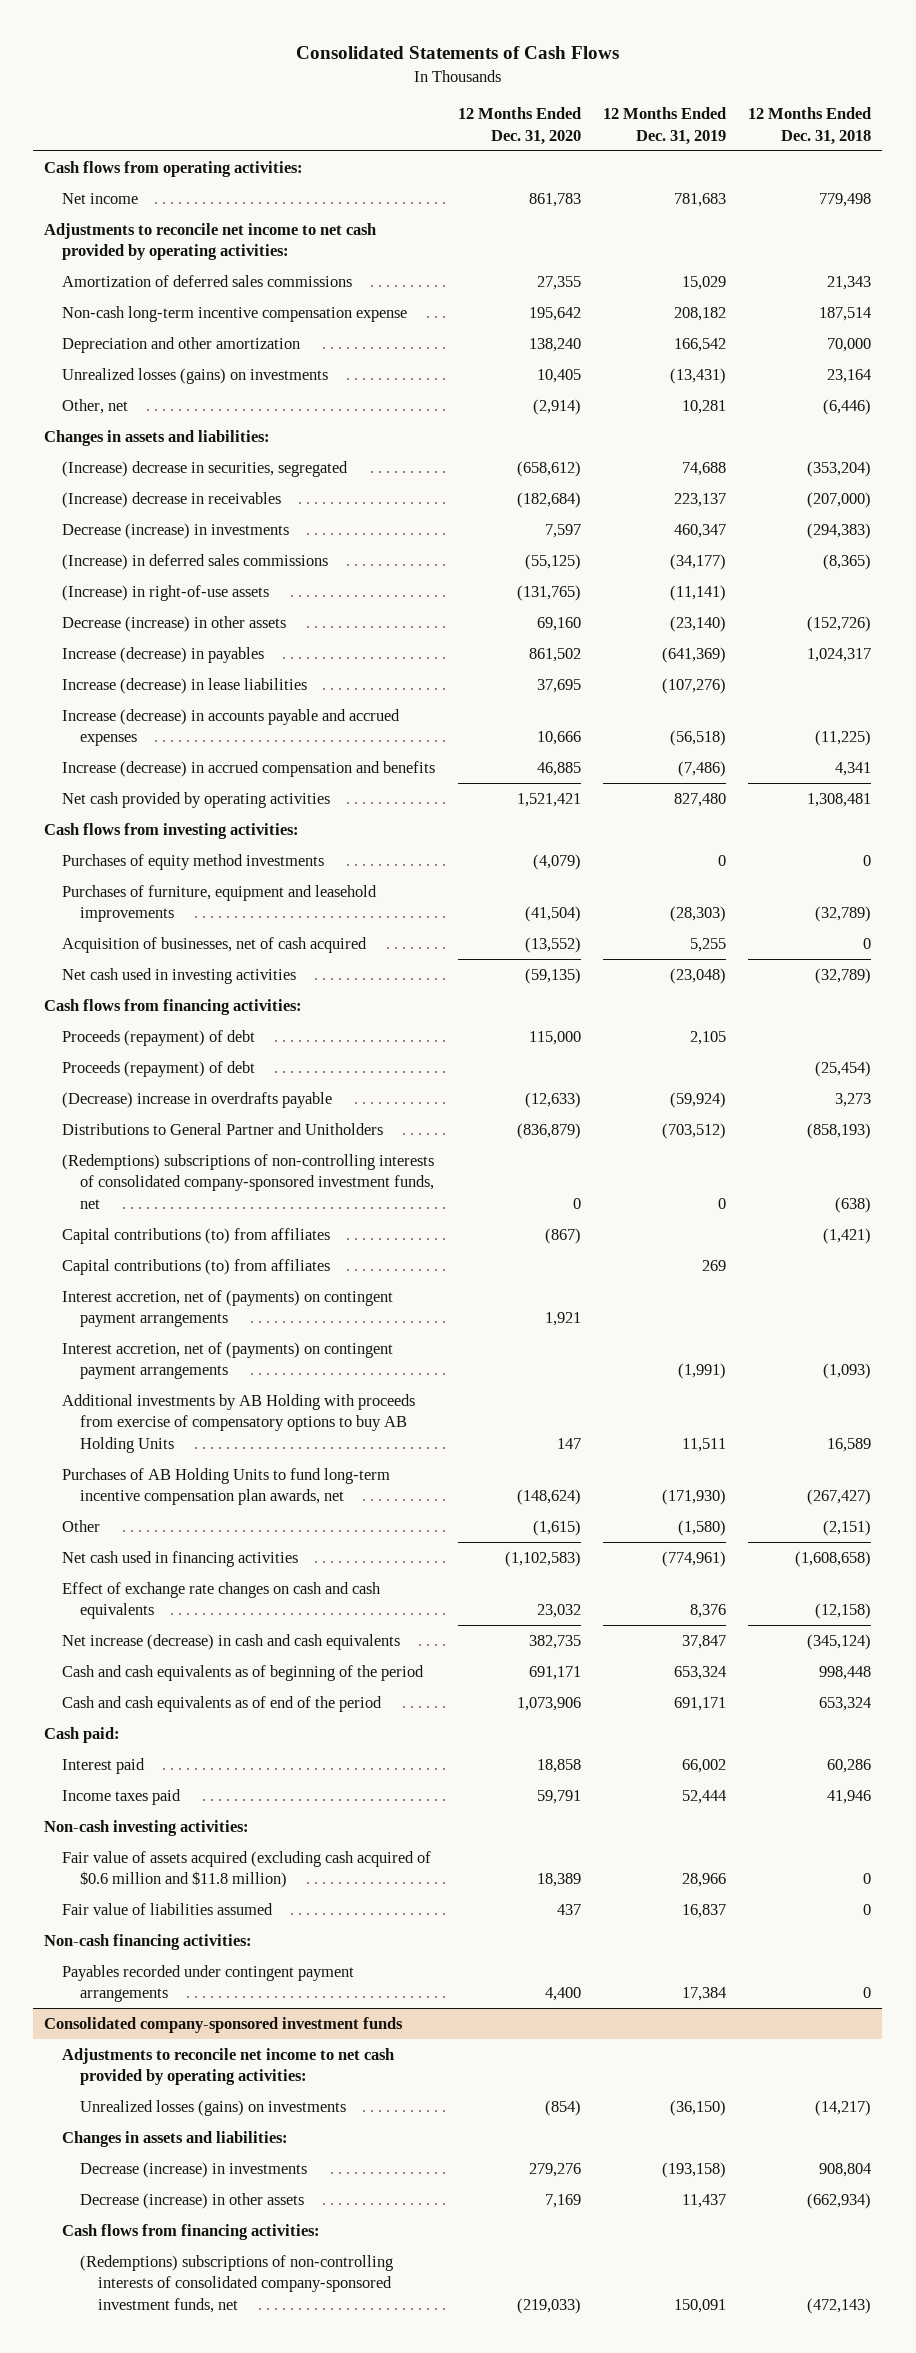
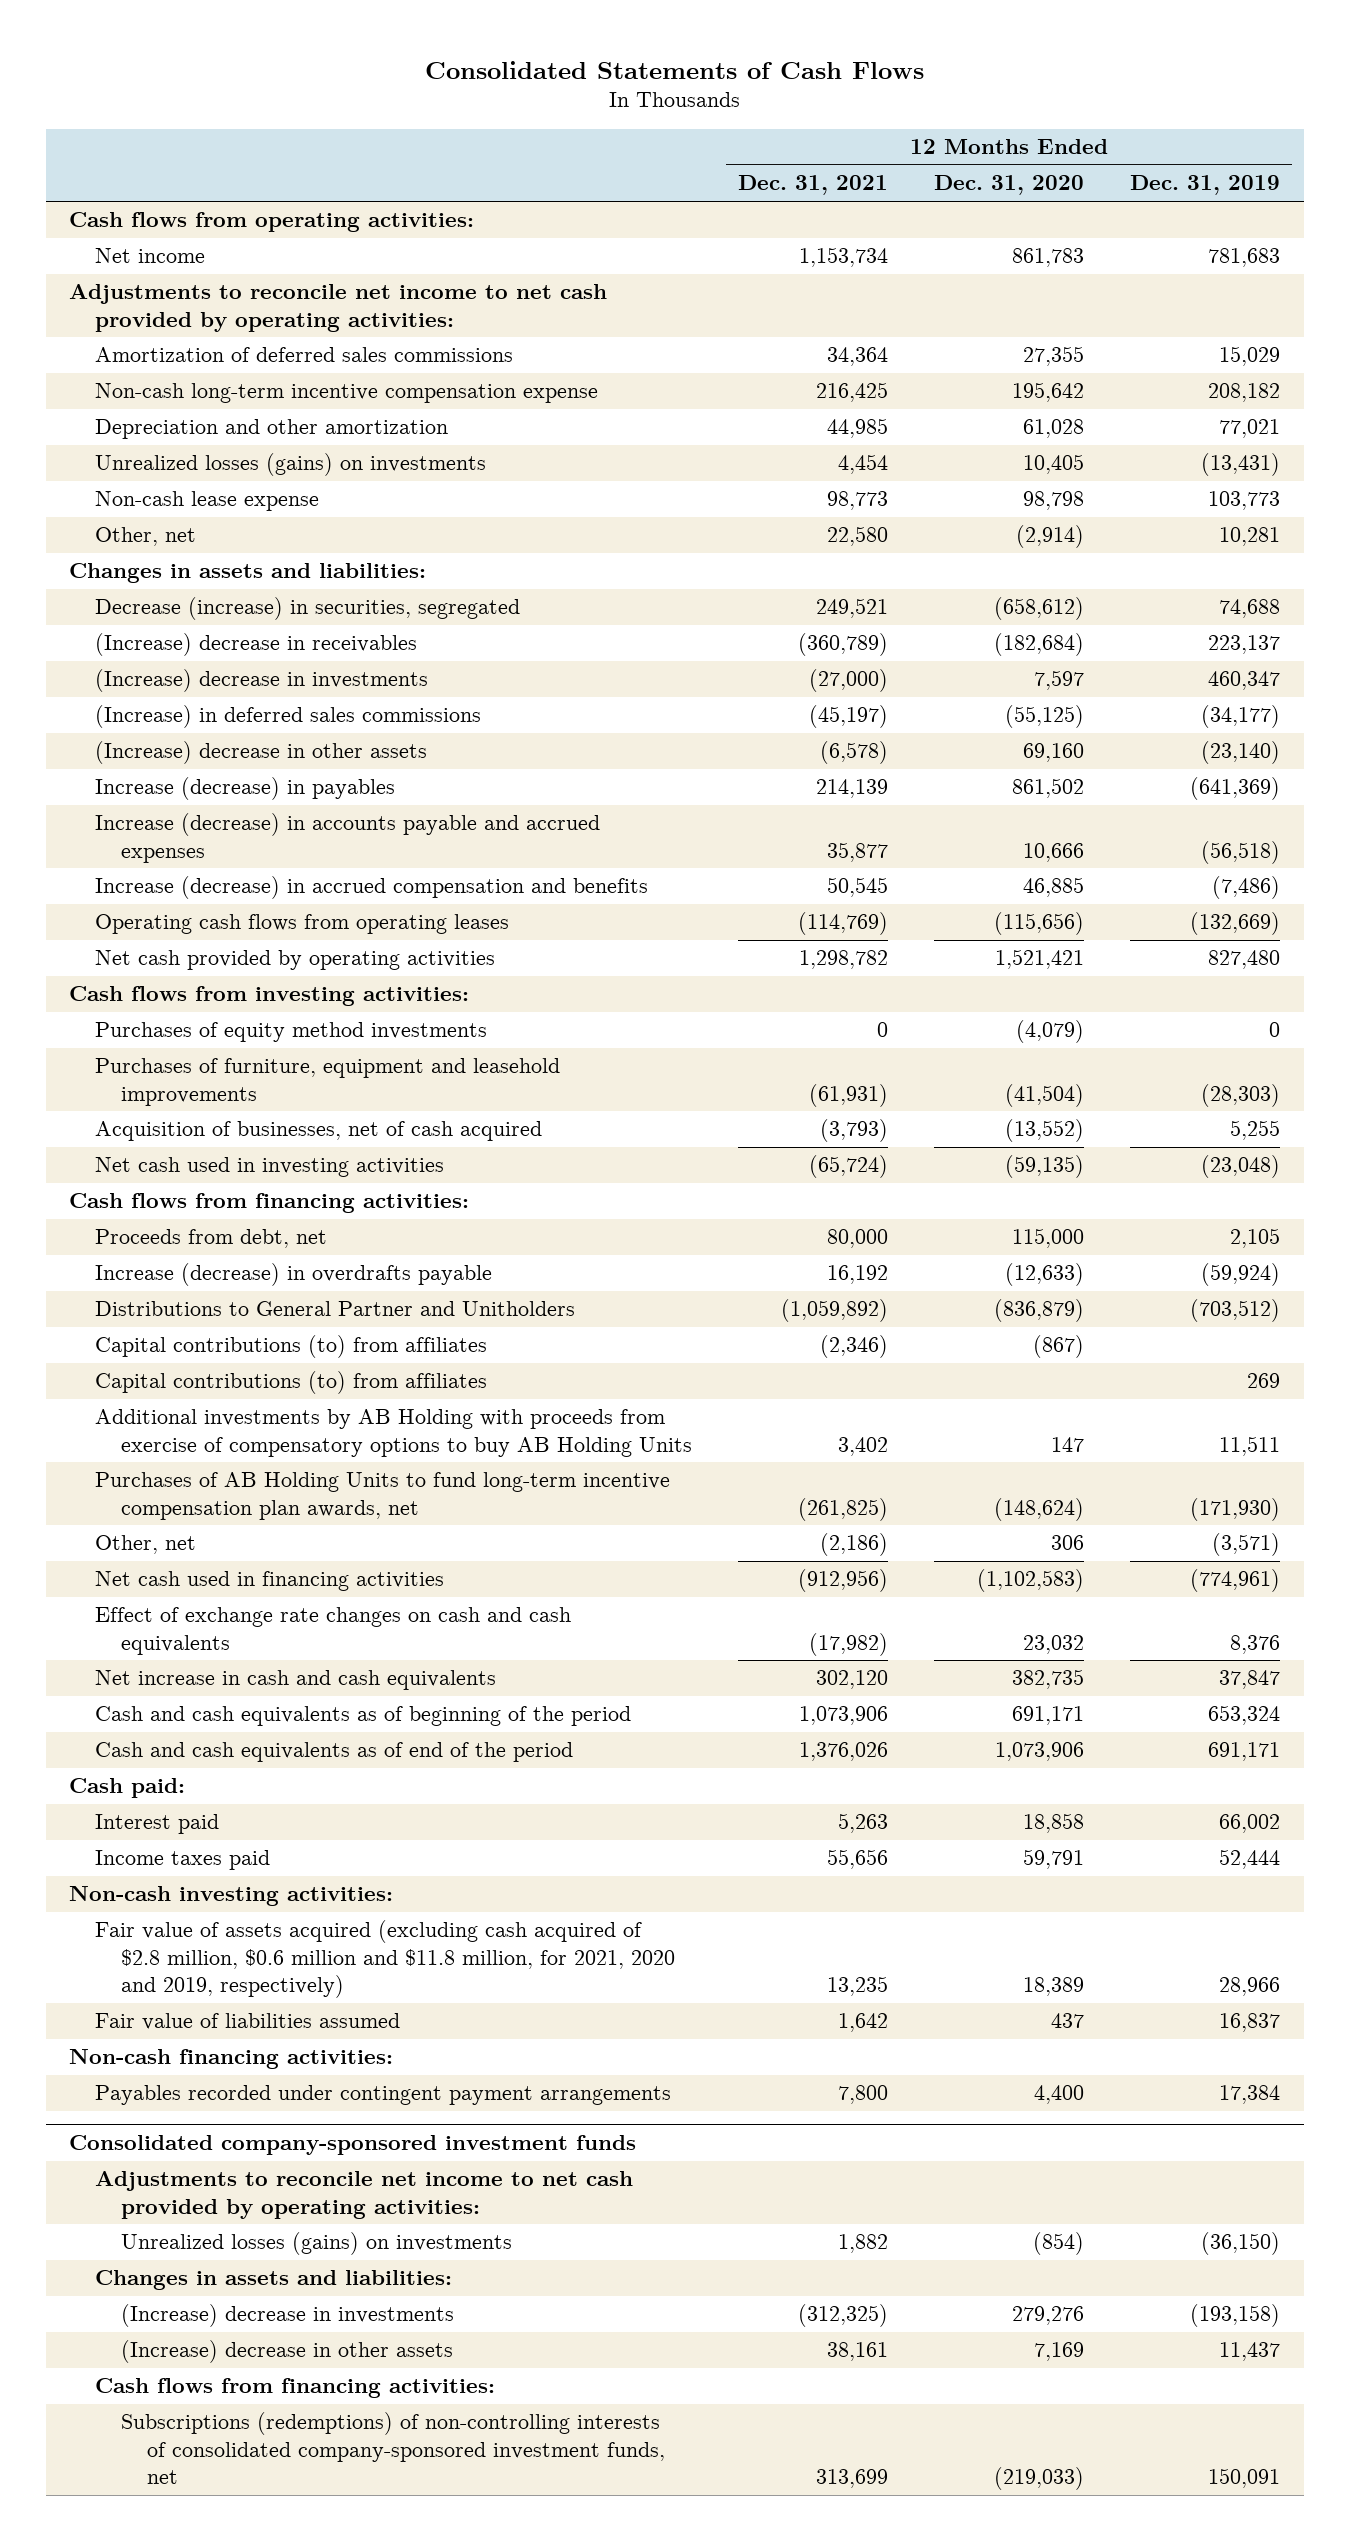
[748,107,872,145] 12 Months Ended Dec. 31, 2018 -> none
none -> [737,175,888,196] Dec. 31, 2021
[528,337,581,352] 138,240 -> [1023,419,1085,439] 61,028
[673,337,726,352] 166,542 -> [1219,419,1281,439] 77,021
none -> [94,491,319,512] Non-cash lease expense
[62,460,349,477] (Increase) decrease in securities, segregated -> [94,597,520,621] Decrease (increase) in securities, segregated
[62,522,290,539] Decrease (increase) in investments -> [94,669,428,693] (Increase) decrease in investments
[62,584,270,601] (Increase) in right-of-use assets -> none
[62,615,287,632] Decrease (increase) in other assets -> [94,741,427,765] (Increase) decrease in other assets
[62,677,308,694] Increase (decrease) in lease liabilities -> none
none -> [94,914,509,935] Operating cash flows from operating leases
[62,1060,256,1077] Proceeds (repayment) of debt -> none
[62,1029,256,1046] Proceeds (repayment) of debt -> [94,1229,327,1249] Proceeds from debt, net
[62,1091,333,1108] (Decrease) increase in overdrafts payable -> [94,1263,492,1287] Increase (decrease) in overdrafts payable
[62,1153,435,1210] (Redemptions) subscriptions of non-controlling interests of consolidated company-sponsored investment funds, net -> none
[62,1289,394,1328] Interest accretion, net of (payments) on contingent payment arrangements -> none
[62,1341,394,1380] Interest accretion, net of (payments) on contingent payment arrangements -> none
[62,1519,101,1532] Other -> [94,1535,196,1555] Other, net
[532,1519,581,1536] (1,615) -> [1051,1535,1085,1551] 306
[677,1519,726,1536] (1,580) -> [1212,1533,1281,1557] (3,571)
[62,1633,401,1650] Net increase (decrease) in cash and cash equivalents -> [94,1670,496,1691] Net increase in cash and cash equivalents
[62,1850,432,1889] Fair value of assets acquired (excluding cash acquired of $0.6 million and $11.8 million) -> [94,1920,675,1998] Fair value of assets acquired (excluding cash acquired of $2.8 million, $0.6 million and $11.8 million, for 2021, 2020 and 2019, respectively)
[80,2161,308,2178] Decrease (increase) in investments -> [120,2304,454,2328] (Increase) decrease in investments
[80,2192,305,2209] Decrease (increase) in other assets -> [120,2340,453,2364] (Increase) decrease in other assets
[80,2254,394,2314] (Redemptions) subscriptions of non-controlling interests of consolidated company-sponsored investment funds, net -> [120,2412,665,2484] Subscriptions (redemptions) of non-controlling interests of consolidated company-sponsored investment funds, net

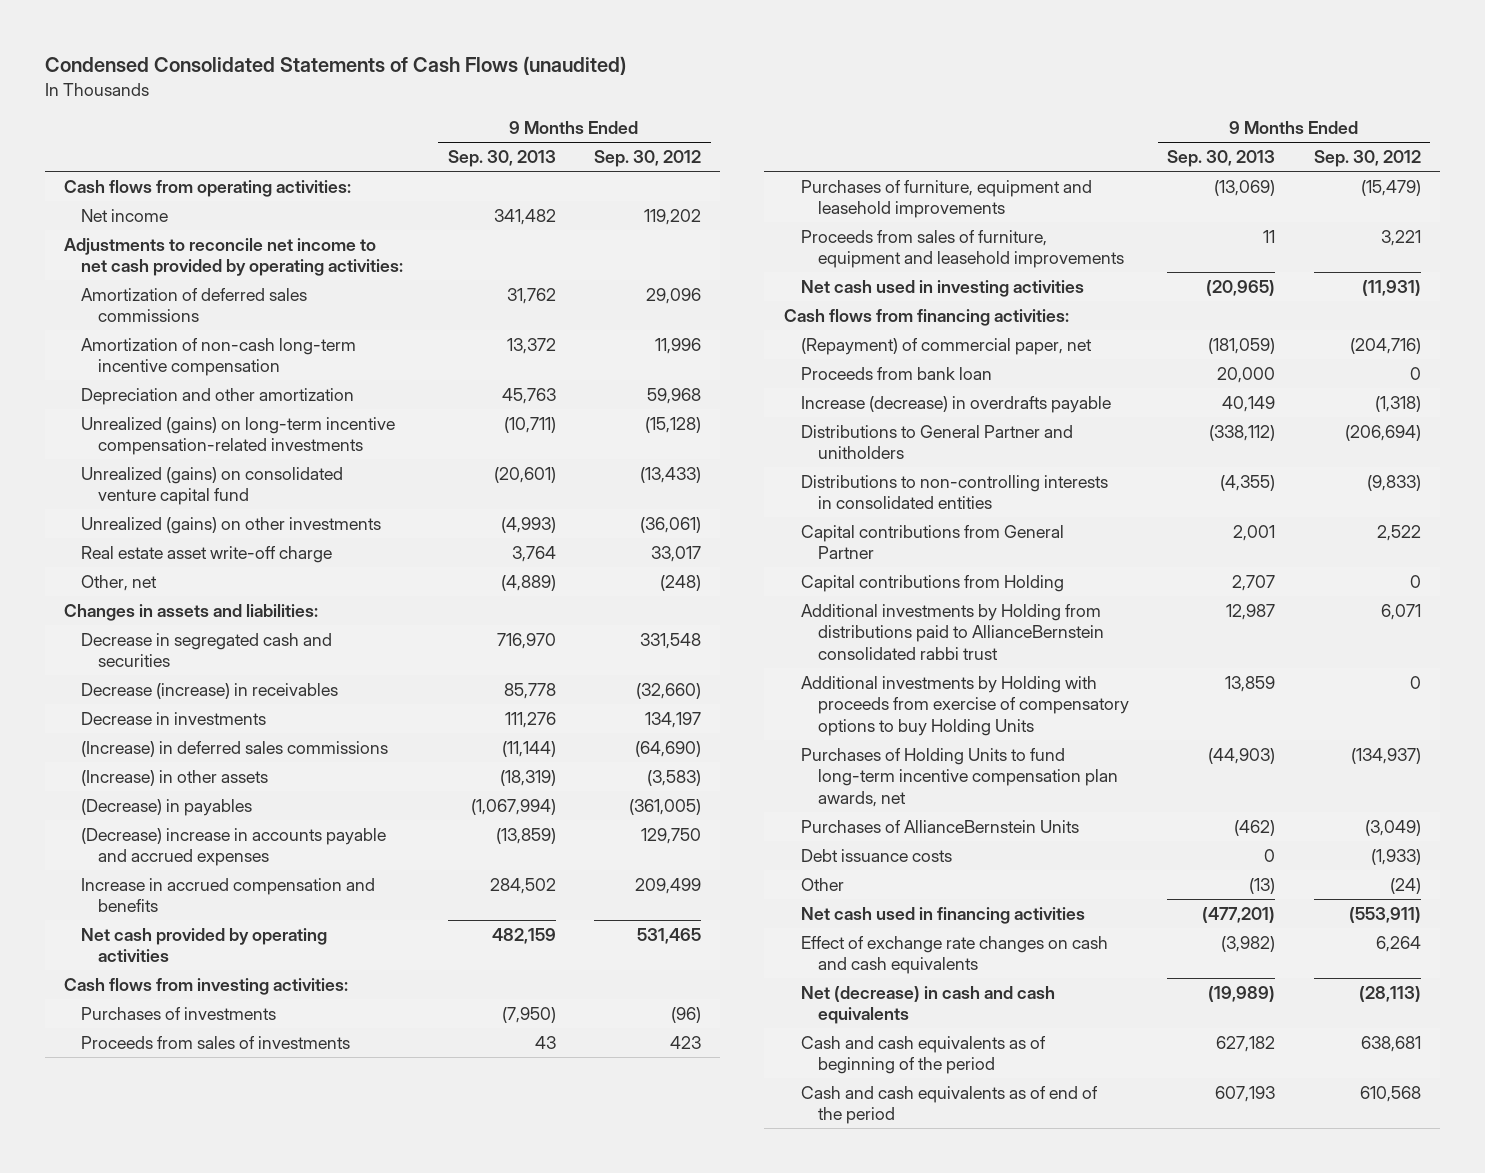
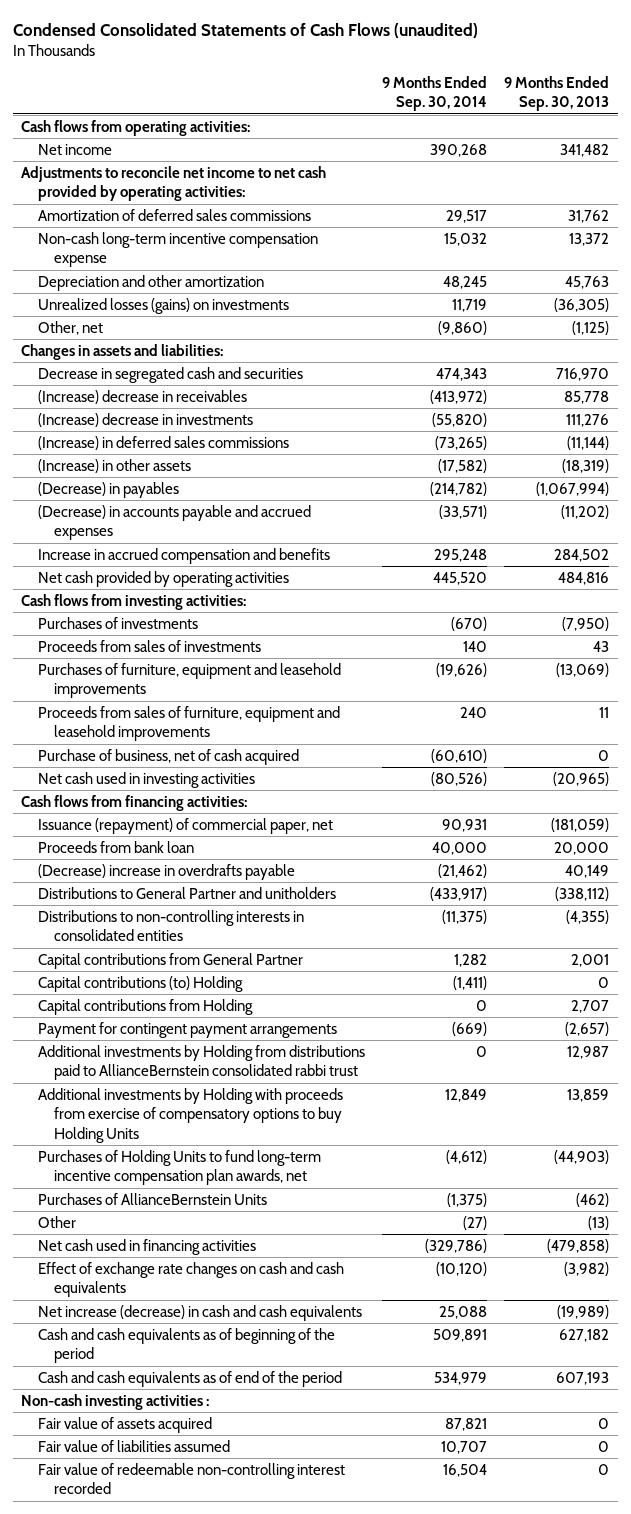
[594,150,702,168] Sep. 30, 2012 -> none
none -> [381,75,487,112] 9 Months Ended Sep. 30, 2014
[81,337,357,377] Amortization of non-cash long-term incentive compensation -> [37,231,318,268] Non-cash long-term incentive compensation expense
[81,466,344,506] Unrealized (gains) on consolidated venture capital fund -> none
[81,516,382,534] Unrealized (gains) on other investments -> none
[81,545,333,563] Real estate asset write-off charge -> none
[81,416,396,456] Unrealized (gains) on long-term incentive compensation-related investments -> [37,297,289,314] Unrealized losses (gains) on investments
[503,416,556,433] (10,711) -> [554,297,610,312] (36,305)
[500,574,556,591] (4,889) -> [572,320,610,335] (1,125)
[81,682,339,699] Decrease (increase) in receivables -> [37,389,247,404] (Increase) decrease in receivables
[81,711,267,725] Decrease in investments -> [37,412,253,427] (Increase) decrease in investments
[81,827,387,867] (Decrease) increase in accounts payable and accrued expenses -> [37,504,311,541] (Decrease) in accounts payable and accrued expenses
[495,827,556,844] (13,859) -> [561,504,610,519] (11,202)
[491,927,556,944] 482,159 -> [558,571,610,585] 484,816
none -> [37,748,299,765] Purchase of business, net of cash acquired
[800,337,1092,355] (Repayment) of commercial paper, net -> [37,817,333,834] Issuance (repayment) of commercial paper, net
[800,395,1111,413] Increase (decrease) in overdrafts payable -> [37,863,295,880] (Decrease) increase in overdrafts payable
none -> [37,975,243,992] Capital contributions (to) Holding
none -> [37,1021,337,1038] Payment for contingent payment arrangements
[800,848,952,862] Debt issuance costs -> none
[1202,906,1276,923] (477,201) -> [547,1238,610,1253] (479,858)
[800,985,1055,1025] Net (decrease) in cash and cash equivalents -> [37,1304,362,1321] Net increase (decrease) in cash and cash equivalents
none -> [21,1393,210,1410] Non-cash investing activities :
none -> [37,1416,212,1433] Fair value of assets acquired
none -> [37,1439,230,1452] Fair value of liabilities assumed
none -> [37,1462,345,1495] Fair value of redeemable non-controlling interest recorded

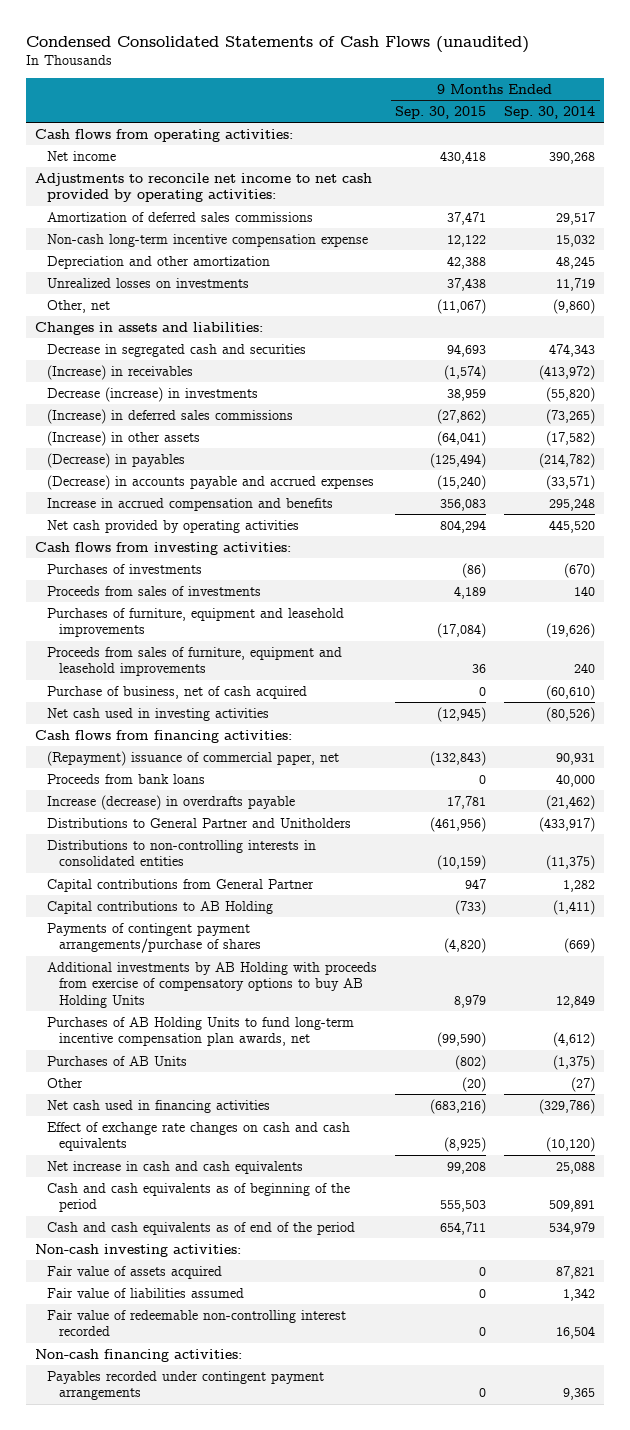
[504,75,610,112] 9 Months Ended Sep. 30, 2013 -> none
none -> [395,105,487,119] Sep. 30, 2015
[37,297,289,314] Unrealized losses (gains) on investments -> [47,277,250,288] Unrealized losses on investments
[37,389,247,404] (Increase) decrease in receivables -> [47,364,194,380] (Increase) in receivables
[37,412,253,427] (Increase) decrease in investments -> [47,386,259,402] Decrease (increase) in investments
[37,817,333,834] Issuance (repayment) of commercial paper, net -> [47,750,340,766] (Repayment) issuance of commercial paper, net
[37,840,194,853] Proceeds from bank loan -> [47,773,206,784] Proceeds from bank loans
[37,863,295,880] (Decrease) increase in overdrafts payable -> [47,794,296,810] Increase (decrease) in overdrafts payable
[37,886,336,899] Distributions to General Partner and unitholders -> [47,817,352,828] Distributions to General Partner and Unitholders
[37,998,253,1015] Capital contributions from Holding -> none
[37,1044,365,1081] Additional investments by Holding from distributions paid to AllianceBernstein consolidated rabbi trust -> none
[37,975,243,992] Capital contributions (to) Holding -> [47,900,274,914] Capital contributions to AB Holding
[37,1021,337,1038] Payment for contingent payment arrangements -> [47,922,262,954] Payments of contingent payment arrangements/purchase of shares
[37,1087,343,1143] Additional investments by Holding with proceeds from exercise of compensatory options to buy Holding Units -> [47,961,378,1008] Additional investments by AB Holding with proceeds from exercise of compensatory options to buy AB Holding Units
[37,1149,321,1186] Purchases of Holding Units to fund long-term incentive compensation plan awards, net -> [47,1016,355,1047] Purchases of AB Holding Units to fund long-term incentive compensation plan awards, net
[37,1192,267,1205] Purchases of AllianceBernstein Units -> [47,1055,188,1066] Purchases of AB Units
[37,1304,362,1321] Net increase (decrease) in cash and cash equivalents -> [47,1160,304,1174] Net increase in cash and cash equivalents
[21,1393,210,1410] Non-cash investing activities : -> [35,1243,242,1257] Non-cash investing activities:
[440,1440,487,1454] 10,707 -> [563,1287,596,1301] 1,342
none -> [35,1348,243,1362] Non-cash financing activities:
none -> [47,1370,325,1401] Payables recorded under contingent payment arrangements

